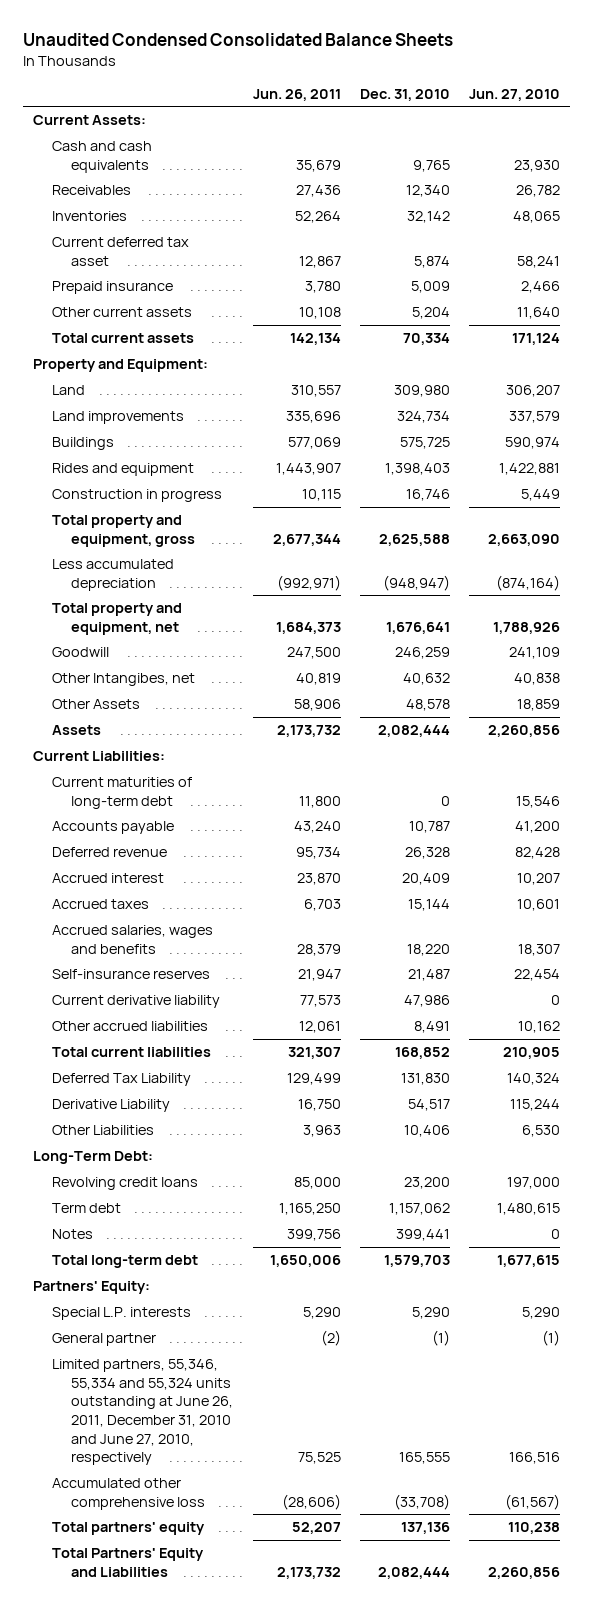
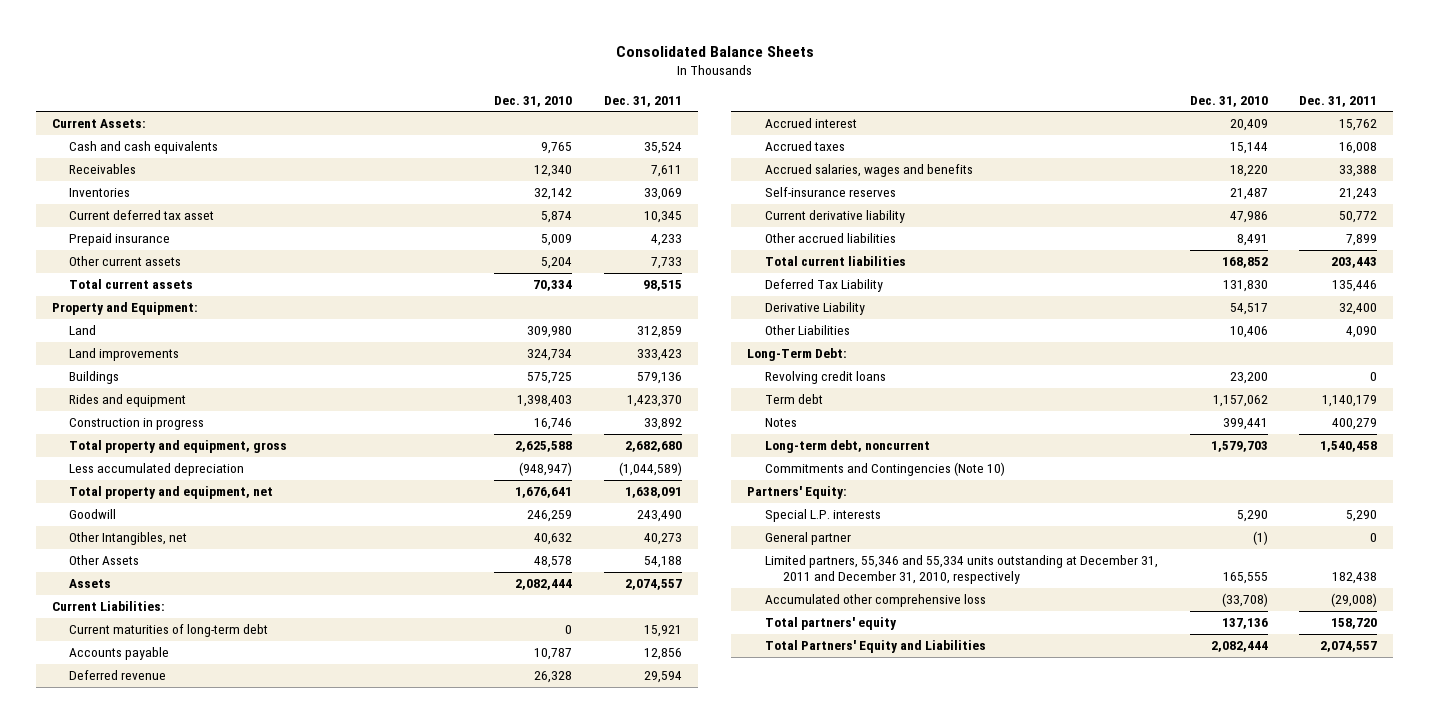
[23,33,454,47] Unaudited Condensed Consolidated Balance Sheets -> [615,45,814,57] Consolidated Balance Sheets
[252,89,341,102] Jun. 26, 2011 -> none
[469,89,561,102] Jun. 27, 2010 -> none
none -> [603,95,682,107] Dec. 31, 2011
[52,673,196,687] Other Intangibes, net -> [69,532,188,546] Other Intangibles, net
[52,1255,199,1269] Total long-term debt -> [765,440,931,454] Long-term debt, noncurrent
none -> [765,462,1006,477] Commitments and Contingencies (Note 10)
[52,1359,234,1466] Limited partners, 55,346, 55,334 and 55,324 units outstanding at June 26, 2011, December 31, 2010 and June 27, 2010, respectively -> [765,555,1159,585] Limited partners, 55,346 and 55,334 units outstanding at December 31, 2011 and December 31, 2010, respectively

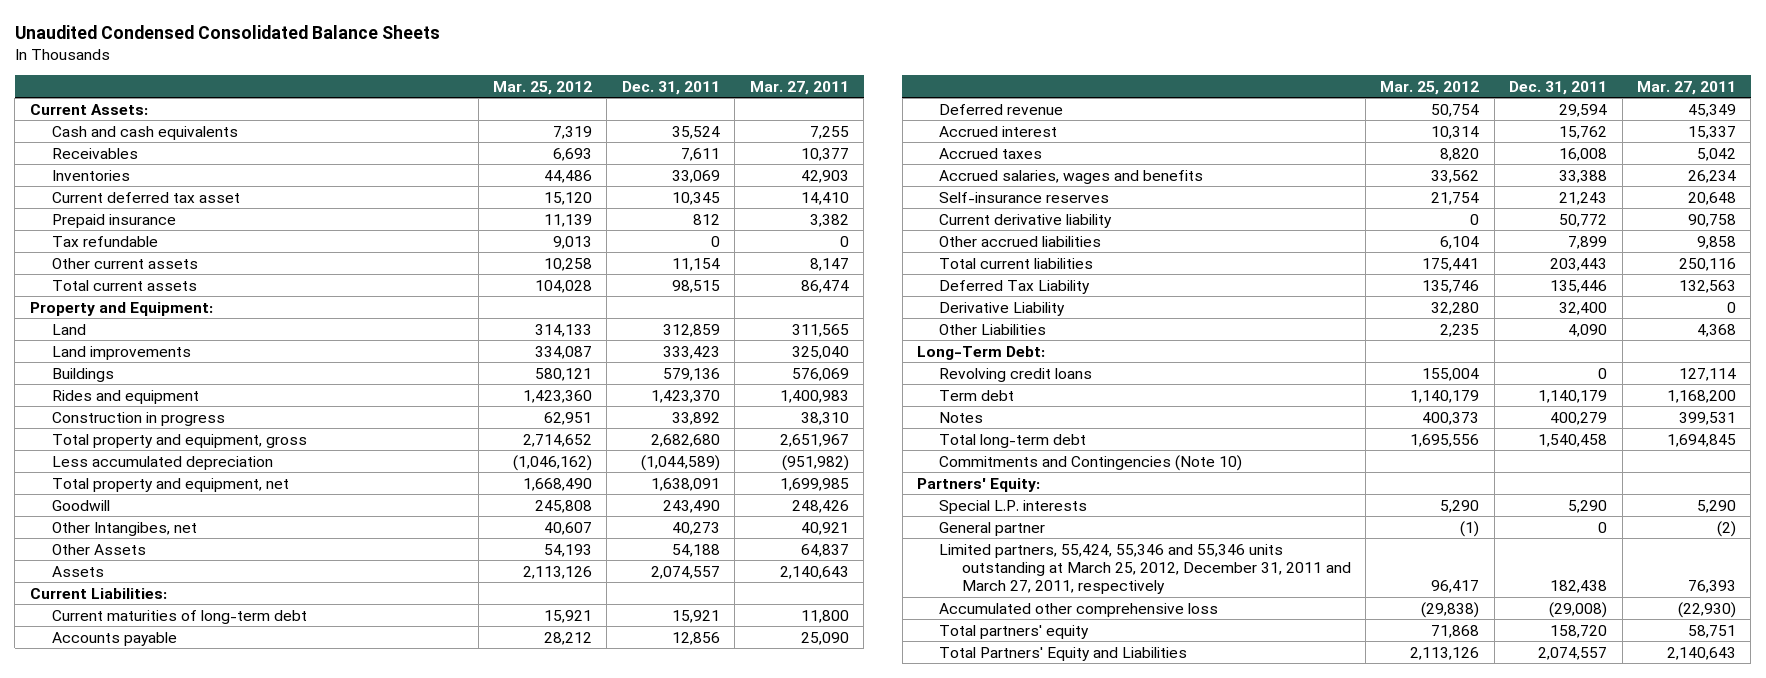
[615,45,814,57] Consolidated Balance Sheets -> [14,24,440,39] Unaudited Condensed Consolidated Balance Sheets
[494,95,573,107] Dec. 31, 2010 -> none
none -> [493,80,593,95] Mar. 25, 2012
none -> [749,80,849,95] Mar. 27, 2011
[650,234,682,247] 4,233 -> [692,213,720,225] 812
none -> [51,235,158,247] Tax refundable
[650,257,682,270] 7,733 -> [671,257,720,271] 11,154
[69,532,188,546] Other Intangibles, net -> [51,521,197,536] Other Intangibes, net
[765,440,931,454] Long-term debt, noncurrent -> [939,433,1087,448] Total long-term debt
[765,555,1159,585] Limited partners, 55,346 and 55,334 units outstanding at December 31, 2011 and December 31, 2010, respectively -> [939,543,1351,594] Limited partners, 55,424, 55,346 and 55,346 units outstanding at March 25, 2012, December 31, 2011 and March 27, 2011, respectively

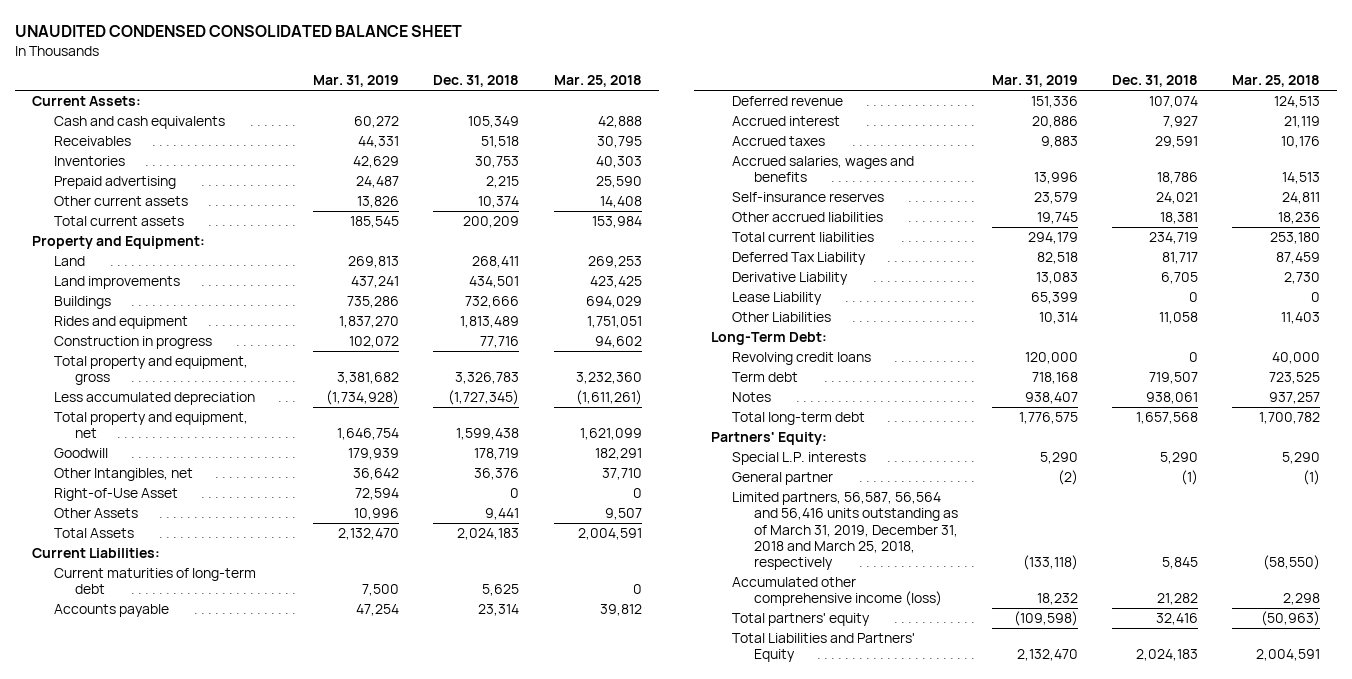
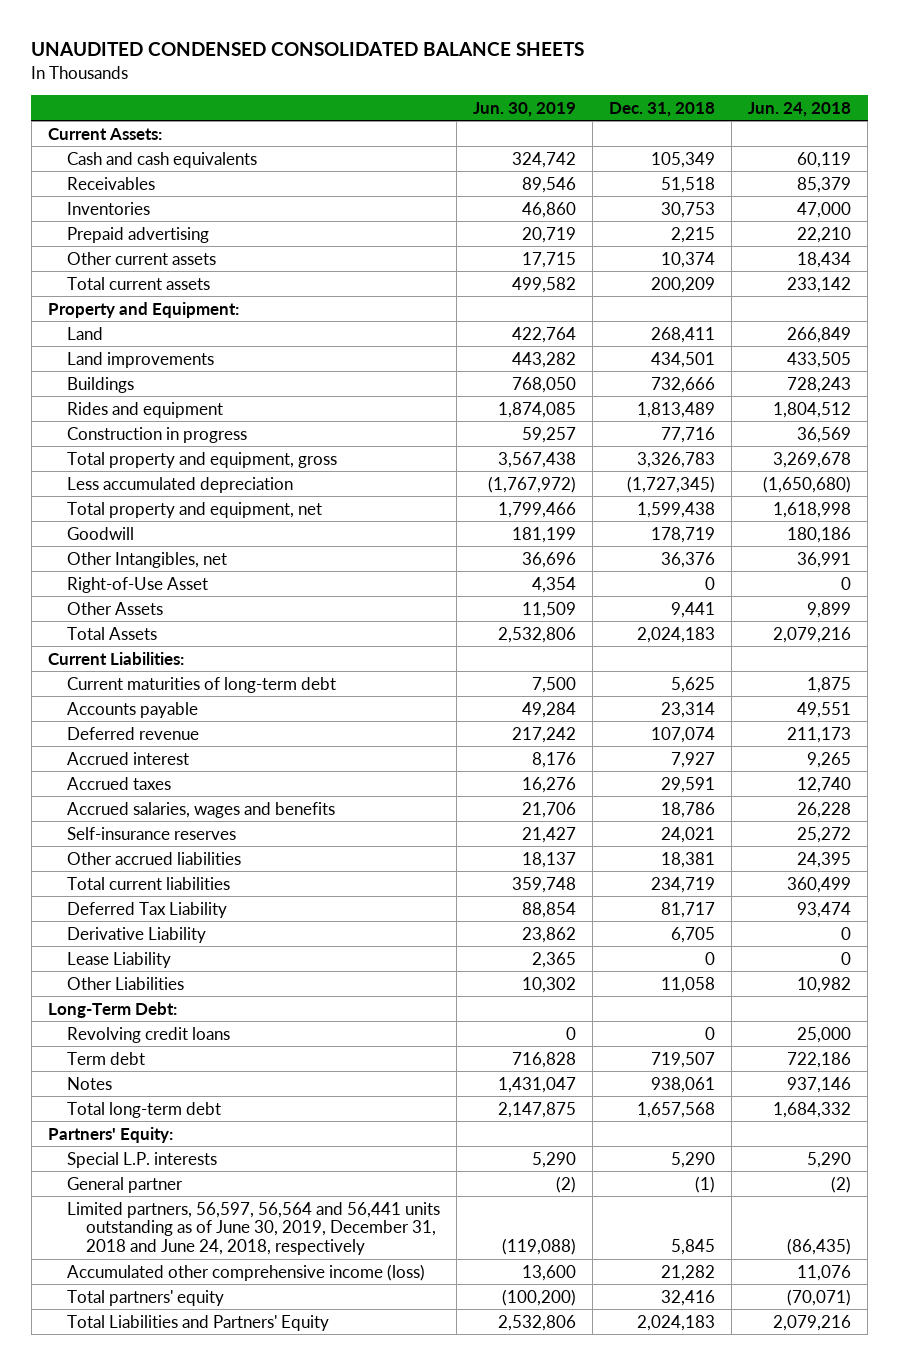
[15,24,463,37] UNAUDITED CONDENSED CONSOLIDATED BALANCE SHEET -> [31,42,585,57] UNAUDITED CONDENSED CONSOLIDATED BALANCE SHEETS
[313,75,400,88] Mar. 31, 2019 -> none
[553,75,642,88] Mar. 25, 2018 -> none
none -> [472,101,576,117] Jun. 30, 2019
none -> [748,101,852,117] Jun. 24, 2018
[732,492,958,570] Limited partners, 56,587, 56,564 and 56,416 units outstanding as of March 31, 2019, December 31, 2018 and March 25, 2018, respectively -> [66,1201,440,1256] Limited partners, 56,597, 56,564 and 56,441 units outstanding as of June 30, 2019, December 31, 2018 and June 24, 2018, respectively

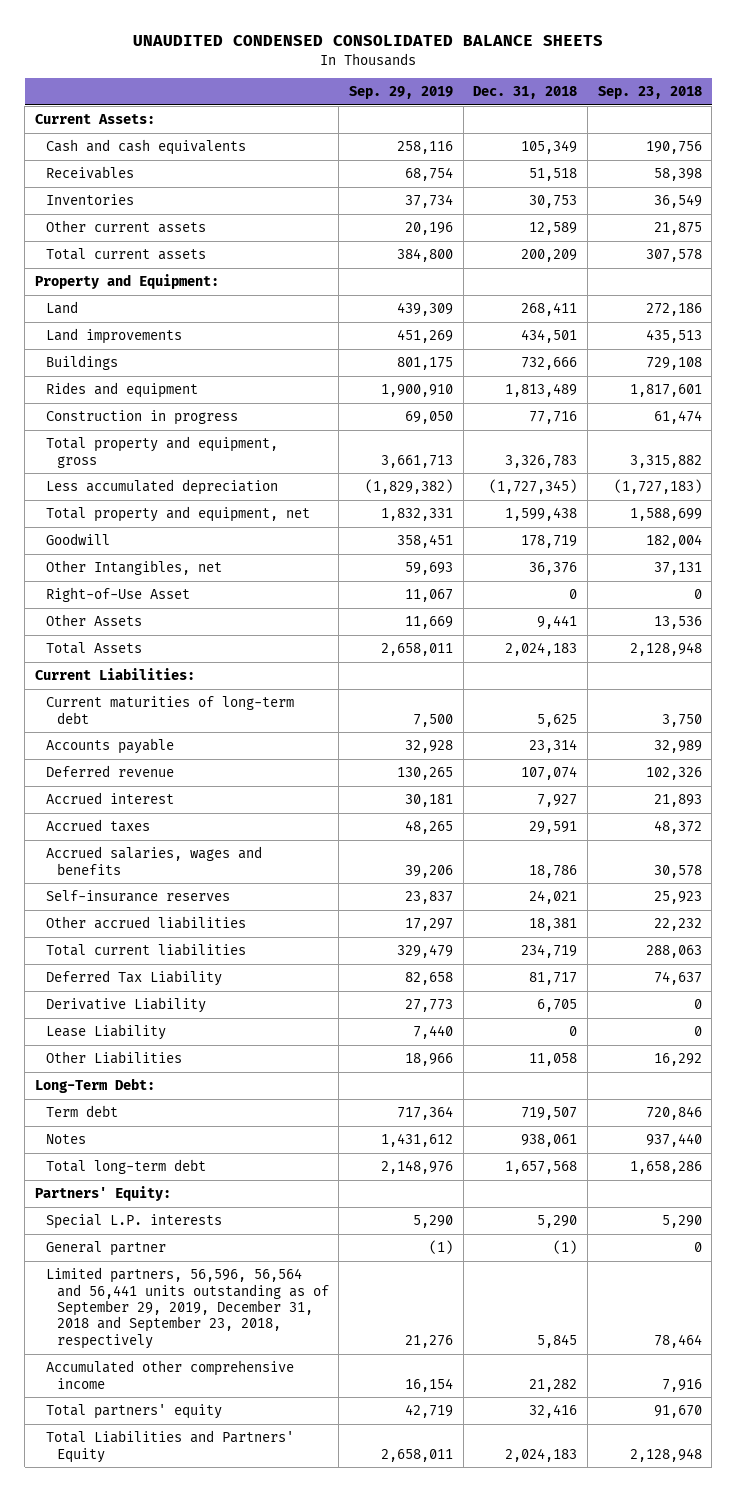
[472,101,576,117] Jun. 30, 2019 -> none
[748,101,852,117] Jun. 24, 2018 -> none
none -> [349,86,454,100] Sep. 29, 2019
none -> [597,86,702,100] Sep. 23, 2018
[66,226,209,243] Prepaid advertising -> none
[661,251,716,268] 10,374 -> [529,222,578,236] 12,589
[66,1026,230,1043] Revolving credit loans -> none
[66,1201,440,1256] Limited partners, 56,597, 56,564 and 56,441 units outstanding as of June 30, 2019, December 31, 2018 and June 24, 2018, respectively -> [45,1267,329,1349] Limited partners, 56,596, 56,564 and 56,441 units outstanding as of September 29, 2019, December 31, 2018 and September 23, 2018, respectively
[66,1263,425,1281] Accumulated other comprehensive income (loss) -> [45,1360,294,1389] Accumulated other comprehensive income

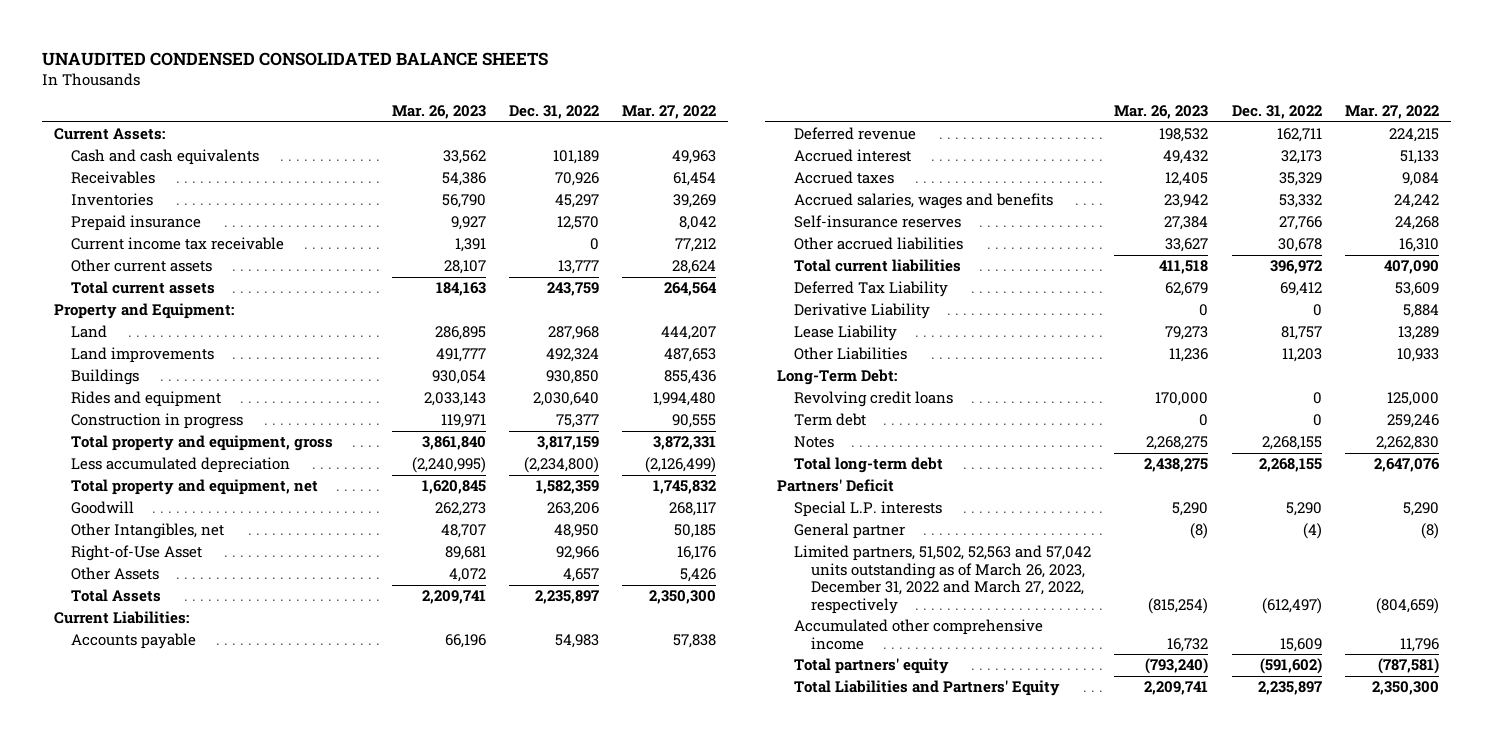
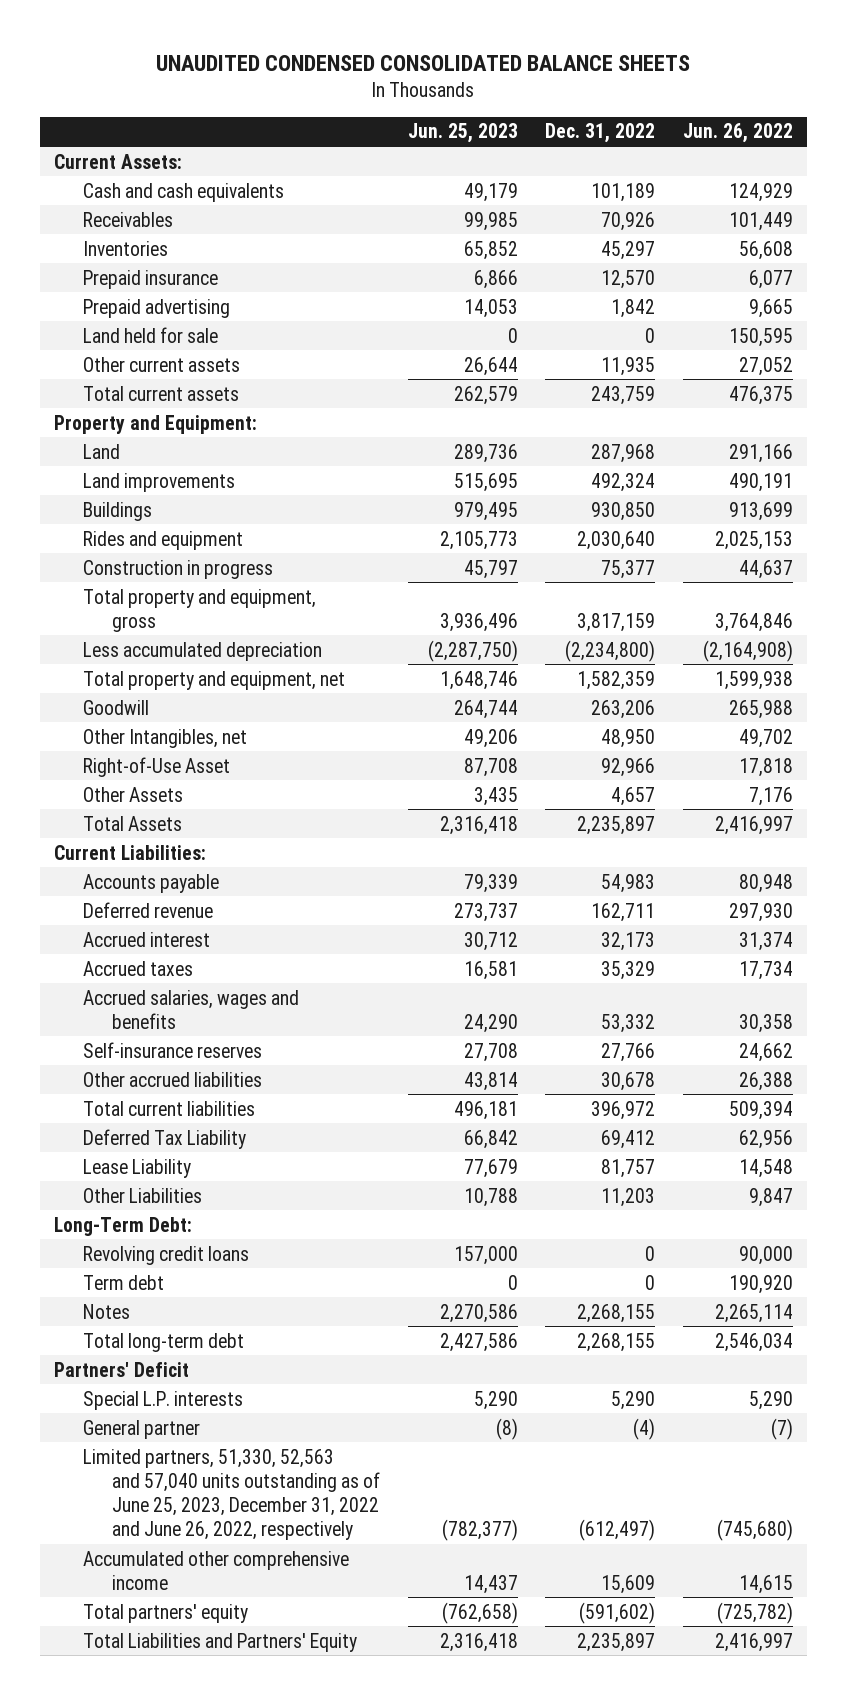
[391,105,486,120] Mar. 26, 2023 -> none
[622,105,717,120] Mar. 27, 2022 -> none
none -> [407,123,518,144] Jun. 25, 2023
none -> [682,123,793,144] Jun. 26, 2022
[71,237,285,251] Current income tax receivable -> none
none -> [83,298,231,318] Prepaid advertising
none -> [83,326,219,343] Land held for sale
[557,260,599,275] 13,777 -> [601,356,656,376] 11,935
[793,303,930,320] Derivative Liability -> none
[793,545,1091,614] Limited partners, 51,502, 52,563 and 57,042 units outstanding as of March 26, 2023, December 31, 2022 and March 27, 2022, respectively -> [83,1448,381,1540] Limited partners, 51,330, 52,563 and 57,040 units outstanding as of June 25, 2023, December 31, 2022 and June 26, 2022, respectively

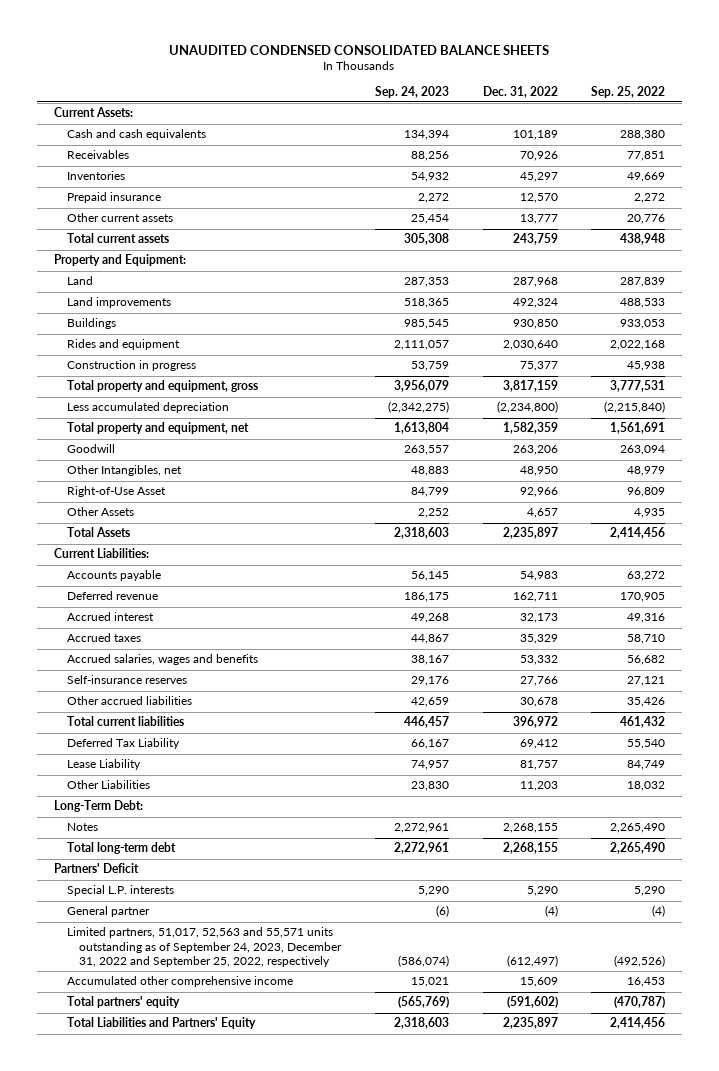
[407,123,518,144] Jun. 25, 2023 -> none
[682,123,793,144] Jun. 26, 2022 -> none
none -> [374,85,449,98] Sep. 24, 2023
none -> [591,85,666,98] Sep. 25, 2022
[83,298,231,318] Prepaid advertising -> none
[83,326,219,343] Land held for sale -> none
[601,356,656,376] 11,935 -> [519,214,558,225] 13,777
[83,1245,250,1265] Revolving credit loans -> none
[83,1274,165,1290] Term debt -> none
[83,1448,381,1540] Limited partners, 51,330, 52,563 and 57,040 units outstanding as of June 25, 2023, December 31, 2022 and June 26, 2022, respectively -> [66,927,343,967] Limited partners, 51,017, 52,563 and 55,571 units outstanding as of September 24, 2023, December 31, 2022 and September 25, 2022, respectively

